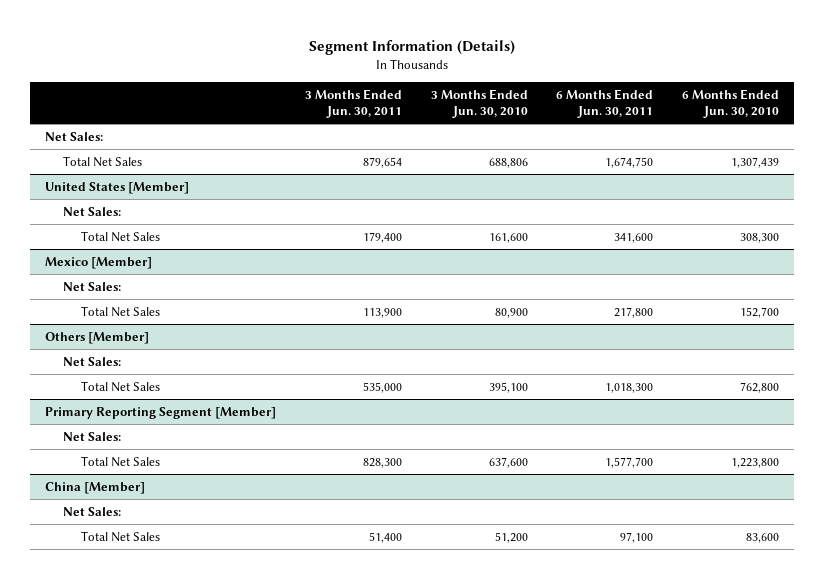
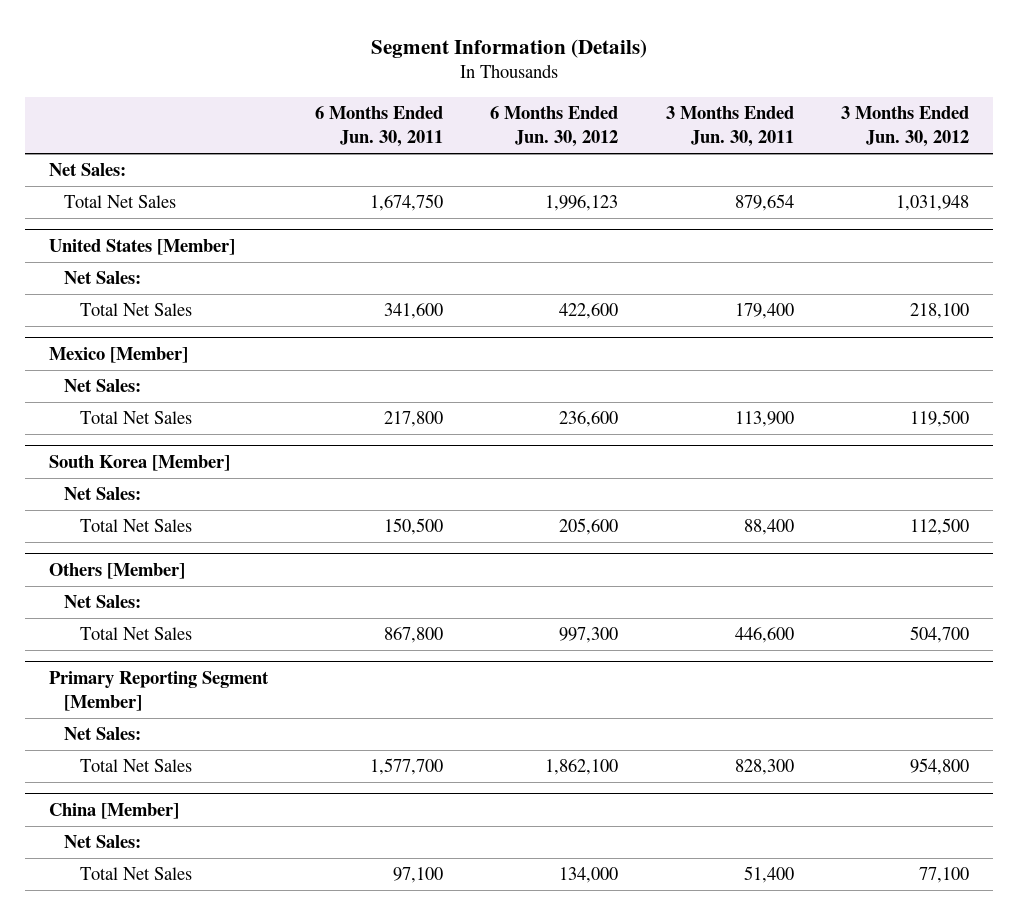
[430,88,528,119] 3 Months Ended Jun. 30, 2010 -> none
[682,88,780,119] 6 Months Ended Jun. 30, 2010 -> none
none -> [490,106,619,147] 6 Months Ended Jun. 30, 2012
none -> [841,106,970,147] 3 Months Ended Jun. 30, 2012
none -> [48,455,230,472] South Korea [Member]
none -> [64,487,142,501] Net Sales:
none -> [80,519,193,533] Total Net Sales
[362,381,402,393] 535,000 -> [734,627,794,644] 446,600
[605,382,654,393] 1,018,300 -> [384,627,444,644] 867,800

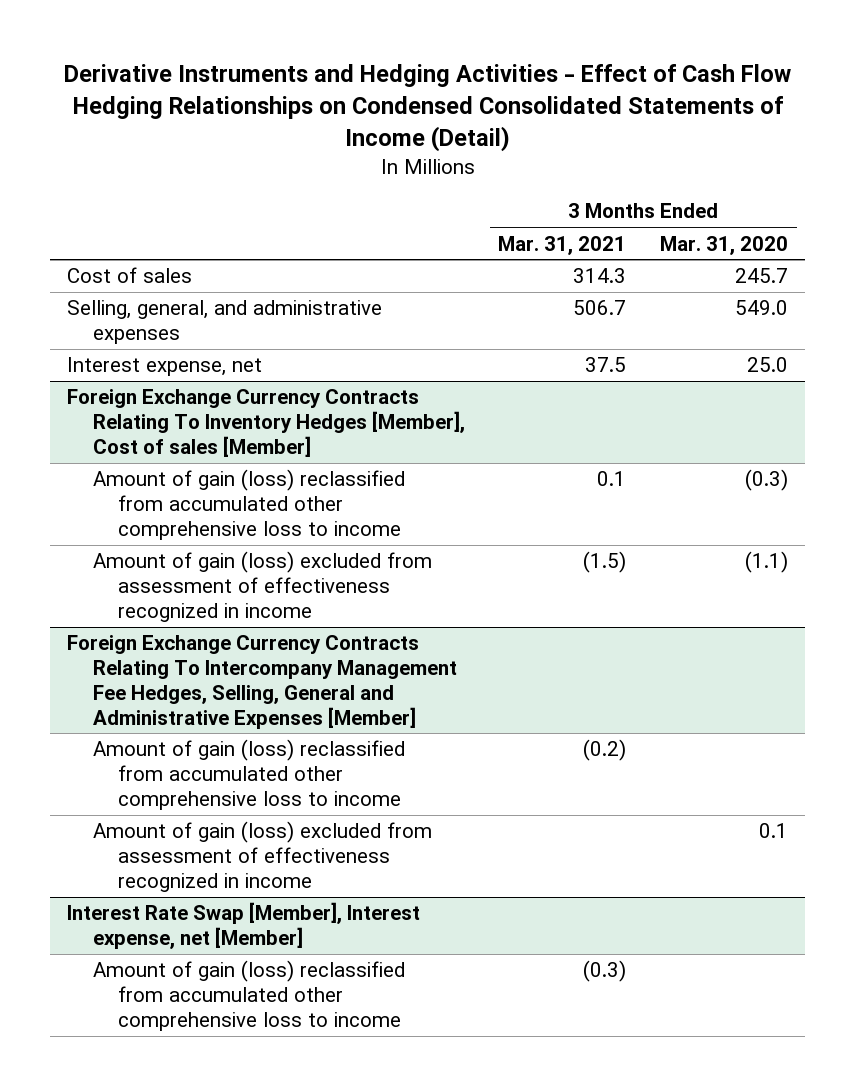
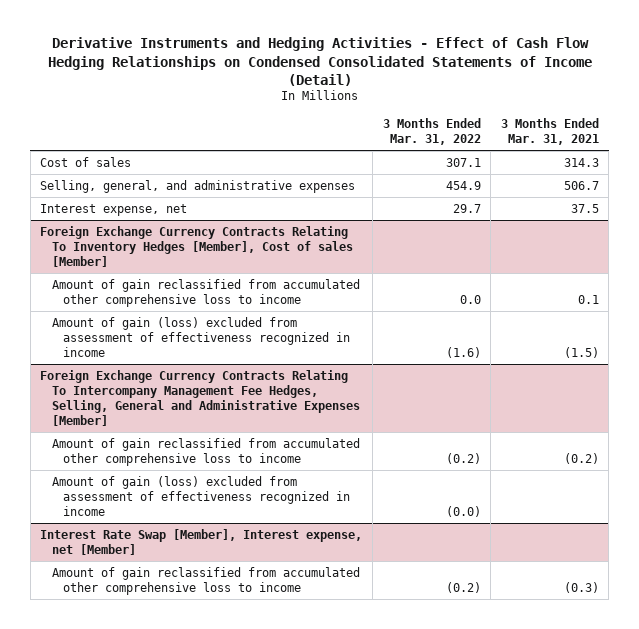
[660,235,789,255] Mar. 31, 2020 -> none
none -> [382,117,481,146] 3 Months Ended Mar. 31, 2022
[92,469,405,540] Amount of gain (loss) reclassified from accumulated other comprehensive loss to income -> [51,278,360,307] Amount of gain reclassified from accumulated other comprehensive loss to income
[92,739,405,810] Amount of gain (loss) reclassified from accumulated other comprehensive loss to income -> [51,437,360,466] Amount of gain reclassified from accumulated other comprehensive loss to income
[92,960,405,1031] Amount of gain (loss) reclassified from accumulated other comprehensive loss to income -> [51,566,360,595] Amount of gain reclassified from accumulated other comprehensive loss to income

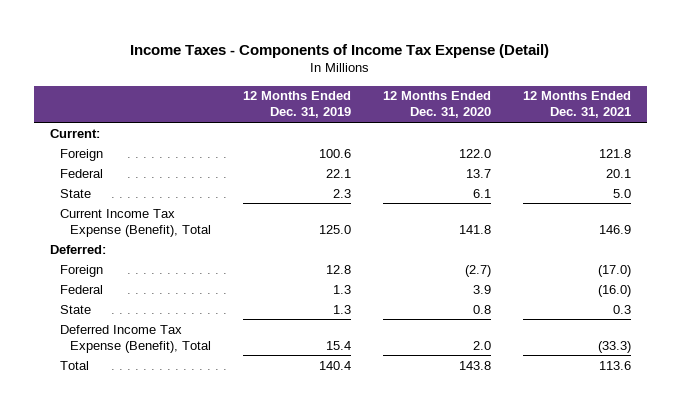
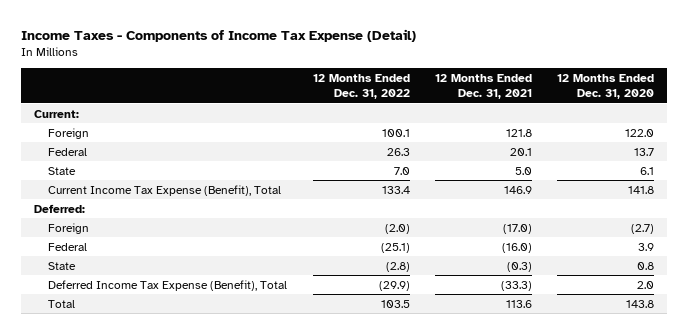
[242,91,351,119] 12 Months Ended Dec. 31, 2019 -> none
none -> [312,73,410,100] 12 Months Ended Dec. 31, 2022
[612,304,631,314] 0.3 -> [507,261,533,272] (0.3)

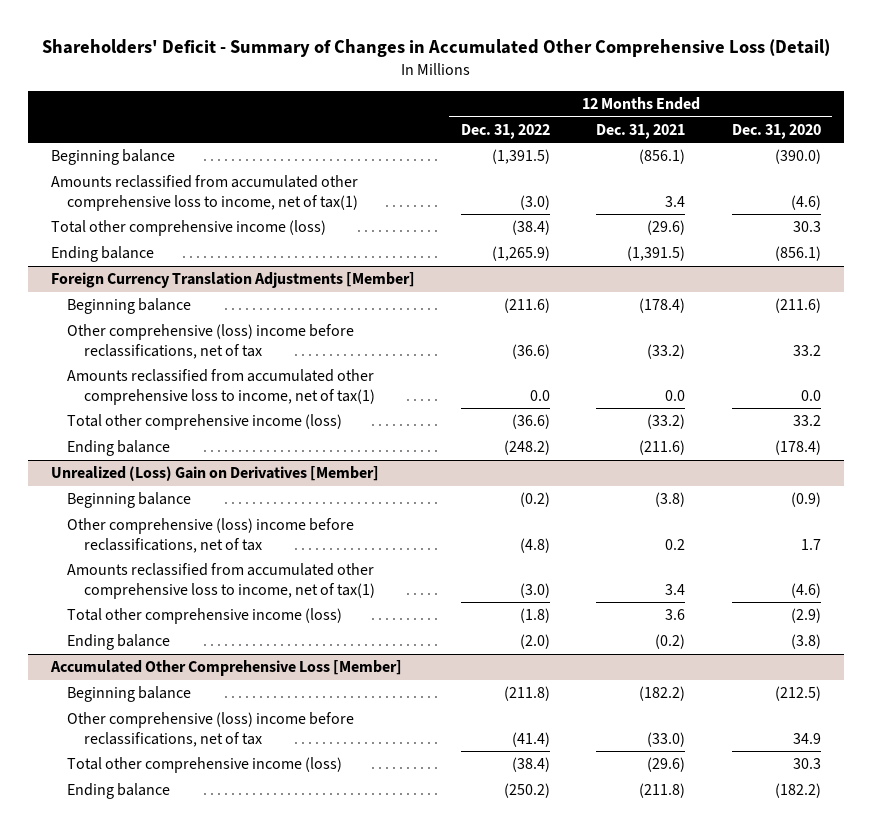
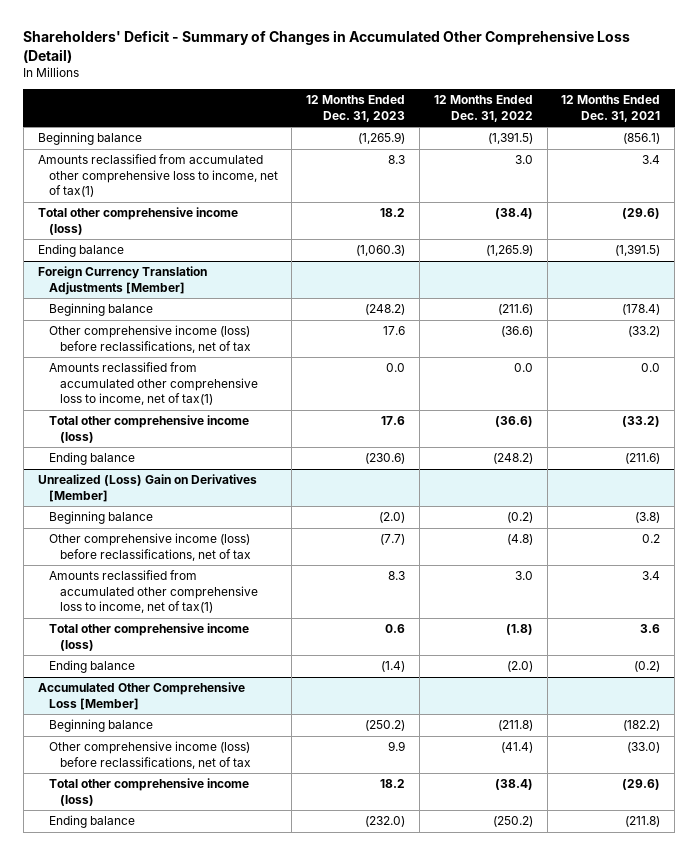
[731,123,821,139] Dec. 31, 2020 -> none
none -> [306,95,406,122] 12 Months Ended Dec. 31, 2023
[519,194,550,210] (3.0) -> [514,155,533,165] 3.0
[67,324,355,359] Other comprehensive (loss) income before reclassifications, net of tax -> [48,325,251,353] Other comprehensive income (loss) before reclassifications, net of tax
[67,518,355,553] Other comprehensive (loss) income before reclassifications, net of tax -> [48,533,251,561] Other comprehensive income (loss) before reclassifications, net of tax
[519,582,550,598] (3.0) -> [514,571,533,581] 3.0
[67,712,355,747] Other comprehensive (loss) income before reclassifications, net of tax -> [48,741,251,769] Other comprehensive income (loss) before reclassifications, net of tax

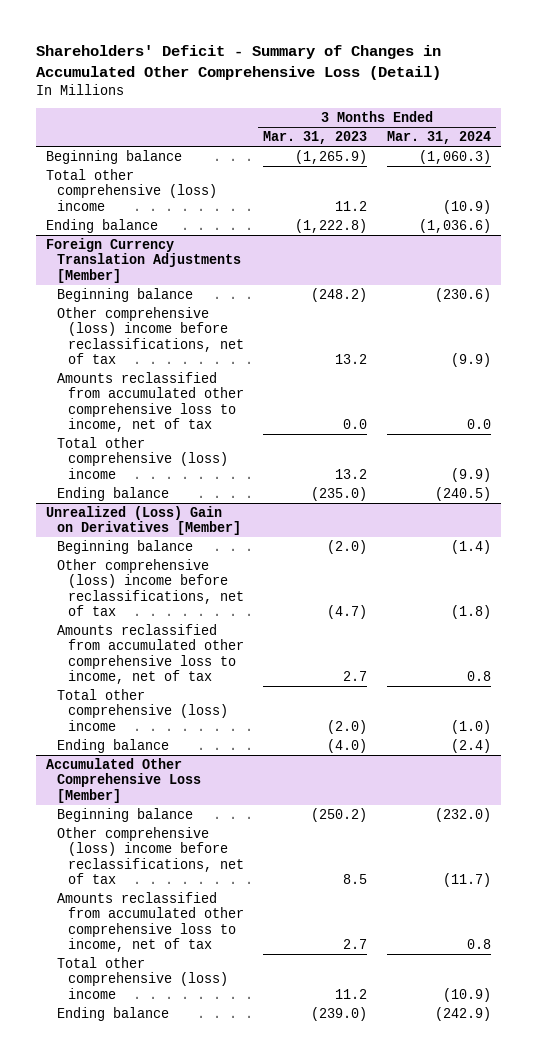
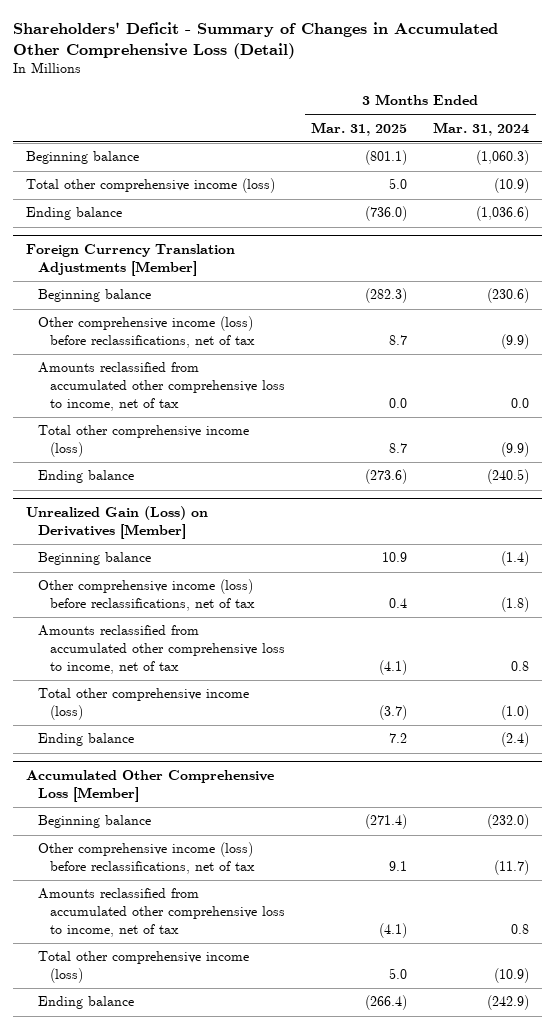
[263,130,368,144] Mar. 31, 2023 -> none
none -> [311,121,408,136] Mar. 31, 2025
[45,168,217,211] Total other comprehensive (loss) income -> [25,178,275,194] Total other comprehensive income (loss)
[56,306,244,365] Other comprehensive (loss) income before reclassifications, net of tax -> [38,316,256,349] Other comprehensive income (loss) before reclassifications, net of tax
[56,436,228,479] Total other comprehensive (loss) income -> [38,425,250,458] Total other comprehensive income (loss)
[45,505,241,536] Unrealized (Loss) Gain on Derivatives [Member] -> [25,506,208,539] Unrealized Gain (Loss) on Derivatives [Member]
[56,558,244,617] Other comprehensive (loss) income before reclassifications, net of tax -> [38,579,256,612] Other comprehensive income (loss) before reclassifications, net of tax
[56,688,228,731] Total other comprehensive (loss) income -> [38,688,250,721] Total other comprehensive income (loss)
[56,826,244,885] Other comprehensive (loss) income before reclassifications, net of tax -> [38,842,256,875] Other comprehensive income (loss) before reclassifications, net of tax
[56,956,228,999] Total other comprehensive (loss) income -> [38,951,250,984] Total other comprehensive income (loss)

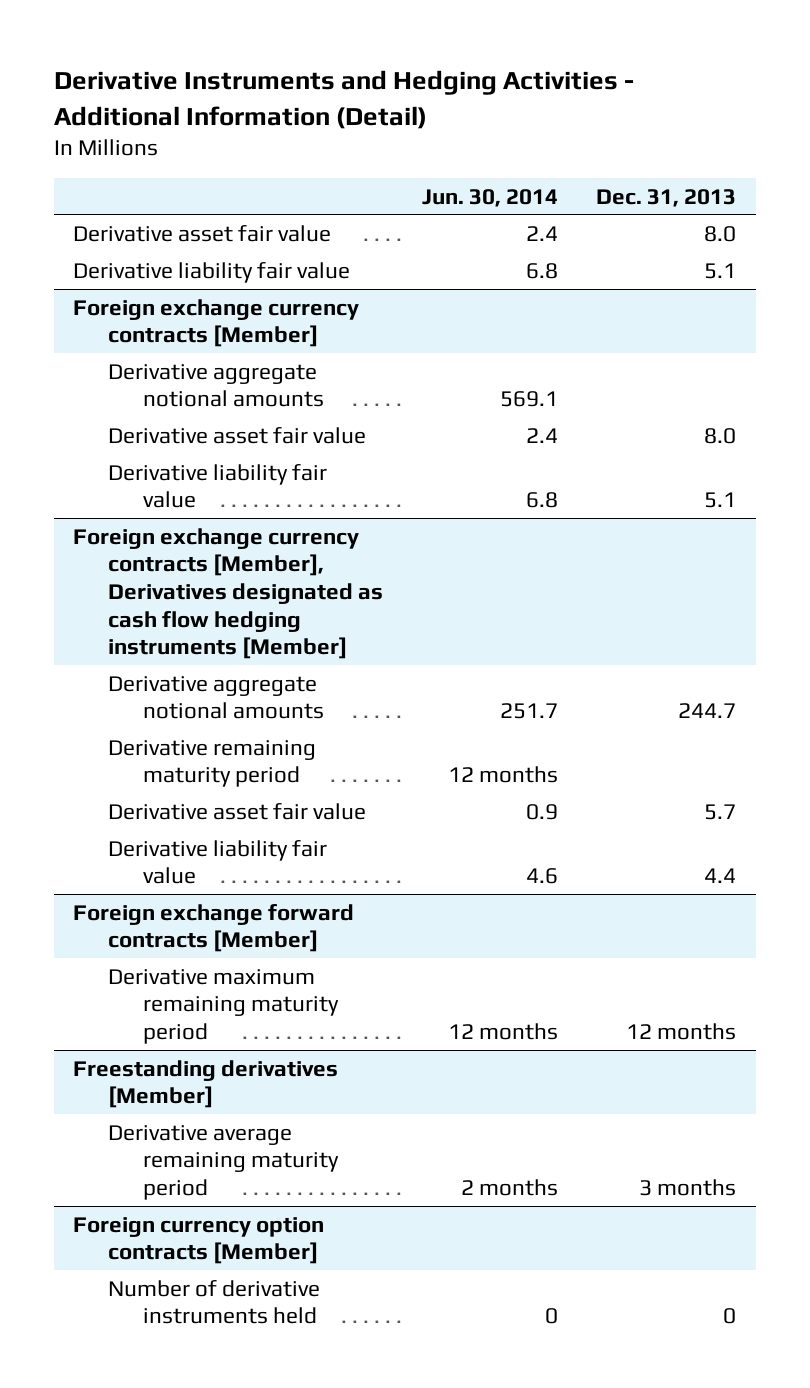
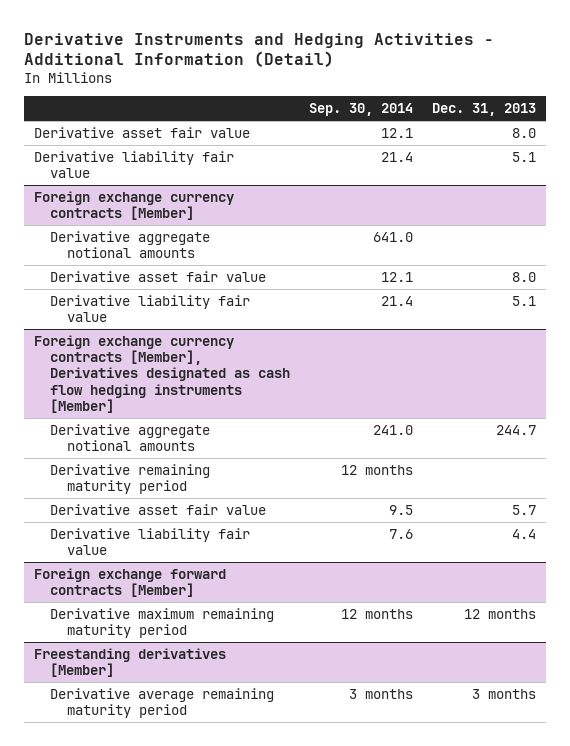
[421,188,558,207] Jun. 30, 2014 -> none
none -> [309,103,414,117] Sep. 30, 2014
[73,1216,325,1265] Foreign currency option contracts [Member] -> none
[108,1279,321,1325] Number of derivative instruments held -> none

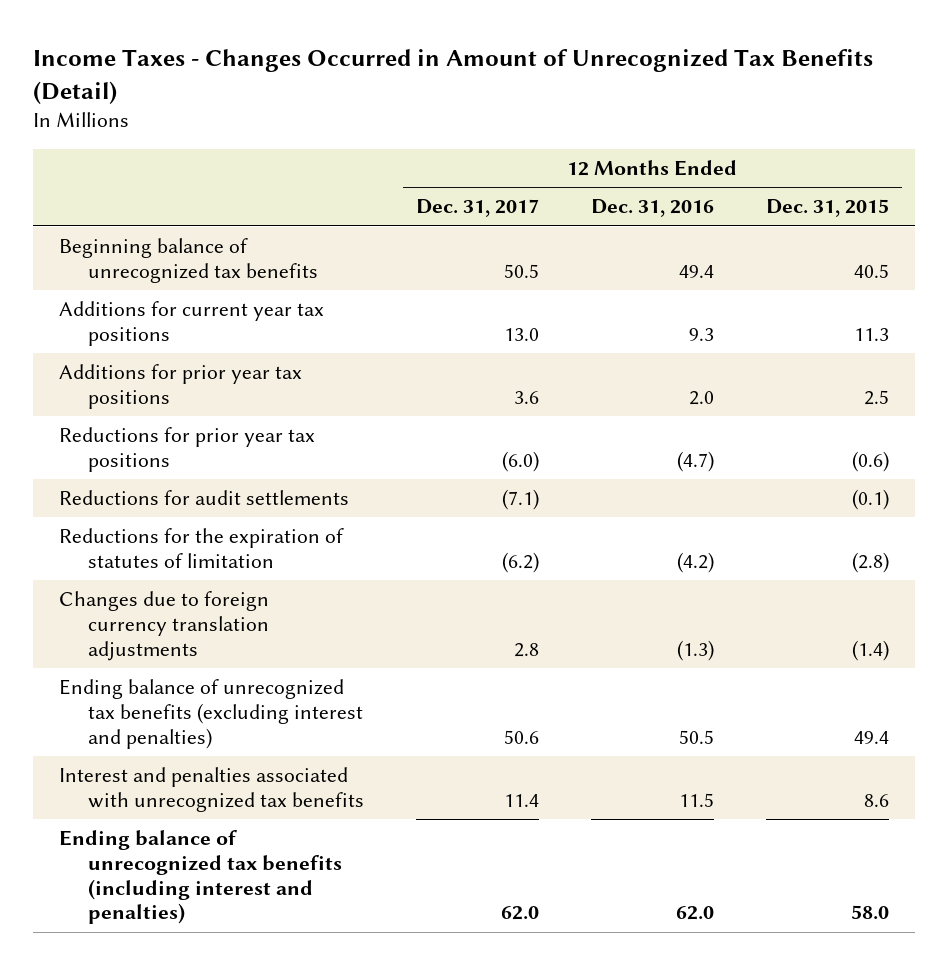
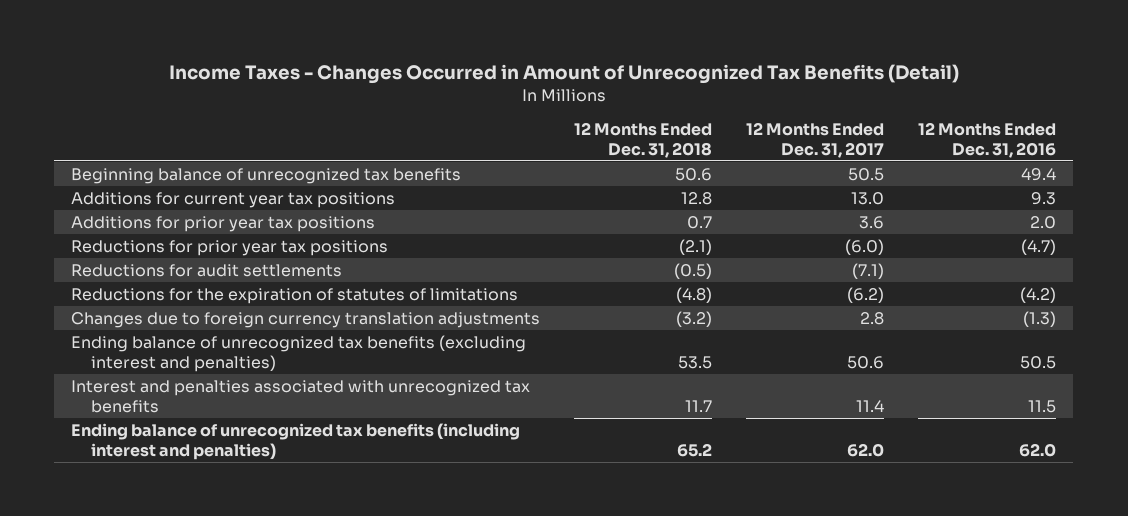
[765,199,889,218] Dec. 31, 2015 -> none
none -> [574,121,713,158] 12 Months Ended Dec. 31, 2018
[58,528,344,568] Reductions for the expiration of statutes of limitation -> [71,287,519,304] Reductions for the expiration of statutes of limitations

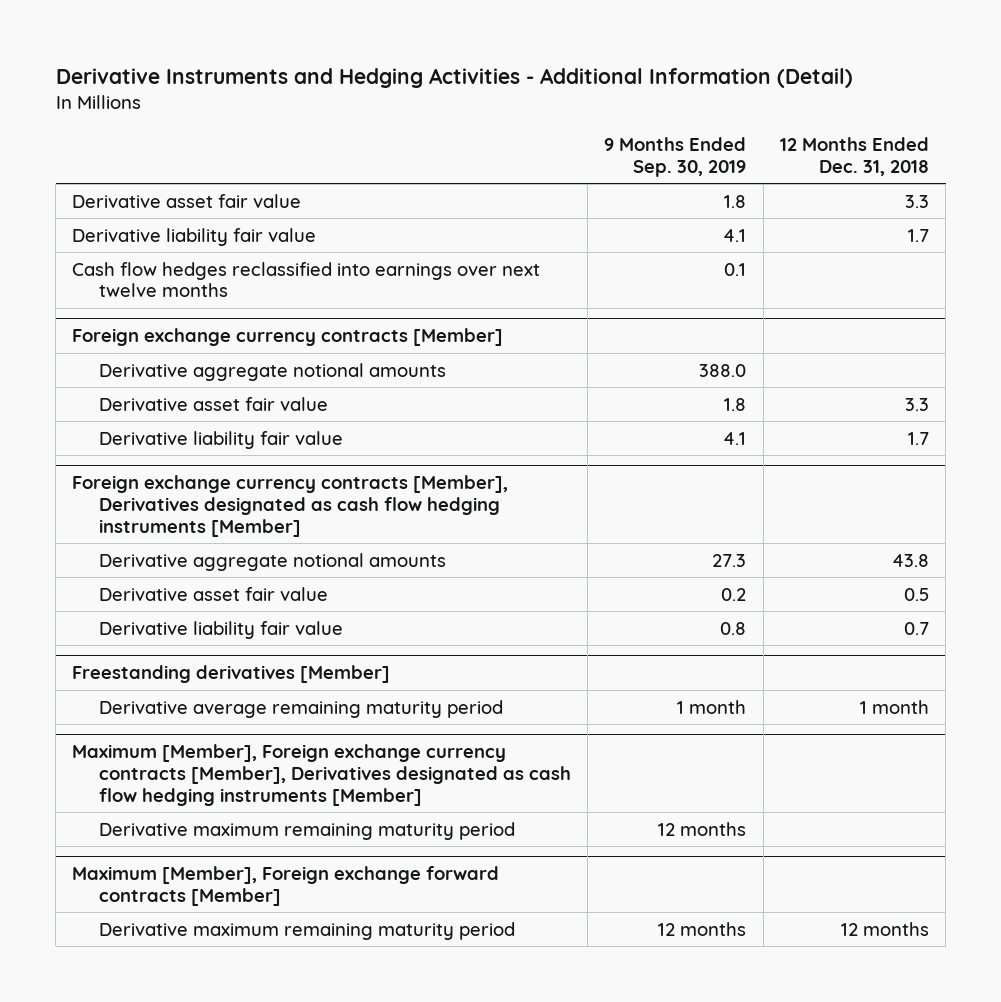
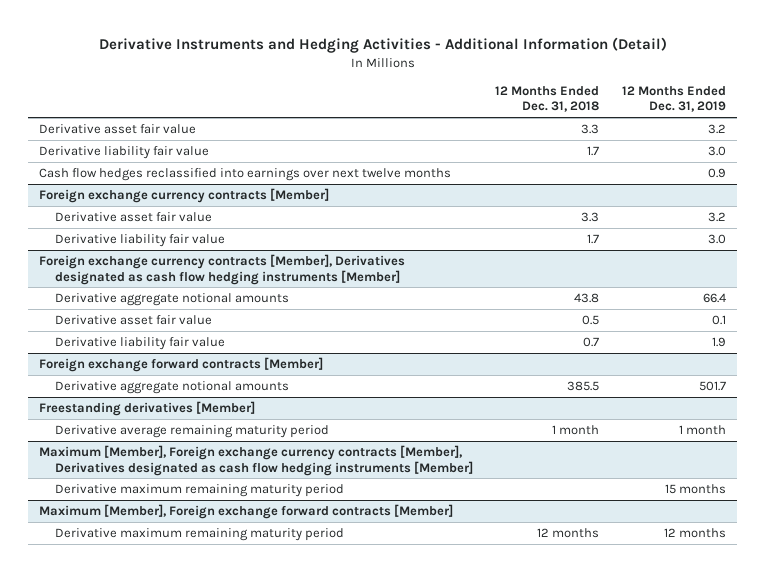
[604,137,747,177] 9 Months Ended Sep. 30, 2019 -> none
none -> [621,85,726,113] 12 Months Ended Dec. 31, 2019
[98,362,446,381] Derivative aggregate notional amounts -> none
none -> [39,356,324,372] Foreign exchange forward contracts [Member]
none -> [55,380,290,394] Derivative aggregate notional amounts

